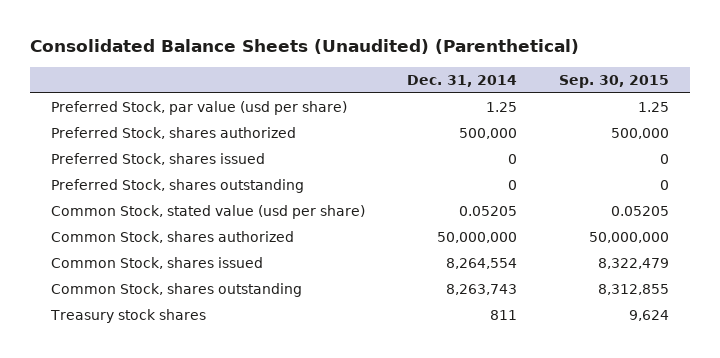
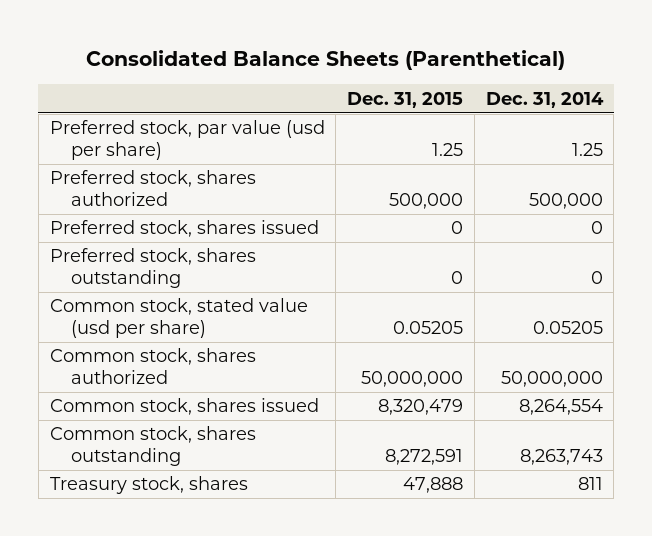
[30,39,580,55] Consolidated Balance Sheets (Unaudited) (Parenthetical) -> [86,50,566,71] Consolidated Balance Sheets (Parenthetical)
[559,74,670,88] Sep. 30, 2015 -> none
none -> [347,91,464,108] Dec. 31, 2015
[51,101,348,116] Preferred Stock, par value (usd per share) -> [49,120,325,161] Preferred stock, par value (usd per share)
[51,127,297,140] Preferred Stock, shares authorized -> [49,170,256,207] Preferred stock, shares authorized
[51,153,266,166] Preferred Stock, shares issued -> [49,220,319,238] Preferred stock, shares issued
[51,179,305,194] Preferred Stock, shares outstanding -> [49,248,256,289] Preferred stock, shares outstanding
[51,205,366,220] Common Stock, stated value (usd per share) -> [49,298,308,339] Common stock, stated value (usd per share)
[51,231,295,244] Common Stock, shares authorized -> [49,348,256,385] Common stock, shares authorized
[51,257,264,270] Common Stock, shares issued -> [49,398,319,416] Common stock, shares issued
[51,283,303,298] Common Stock, shares outstanding -> [49,426,256,467] Common stock, shares outstanding
[50,309,207,324] Treasury stock shares -> [49,476,248,495] Treasury stock, shares

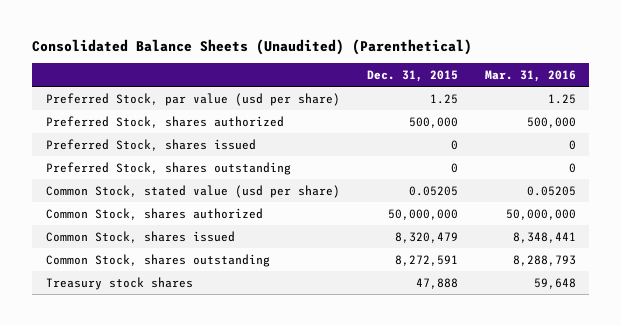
[86,50,566,71] Consolidated Balance Sheets (Parenthetical) -> [32,38,473,55] Consolidated Balance Sheets (Unaudited) (Parenthetical)
[485,91,604,108] Dec. 31, 2014 -> none
none -> [484,69,576,82] Mar. 31, 2016
[49,120,325,161] Preferred stock, par value (usd per share) -> [45,92,340,106] Preferred Stock, par value (usd per share)
[49,170,256,207] Preferred stock, shares authorized -> [45,115,284,128] Preferred Stock, shares authorized
[49,220,319,238] Preferred stock, shares issued -> [45,138,256,151] Preferred Stock, shares issued
[49,248,256,289] Preferred stock, shares outstanding -> [45,161,291,175] Preferred Stock, shares outstanding
[49,298,308,339] Common stock, stated value (usd per share) -> [45,184,340,198] Common Stock, stated value (usd per share)
[49,348,256,385] Common stock, shares authorized -> [45,207,263,220] Common Stock, shares authorized
[49,398,319,416] Common stock, shares issued -> [45,230,235,243] Common Stock, shares issued
[49,426,256,467] Common stock, shares outstanding -> [45,253,270,267] Common Stock, shares outstanding
[49,476,248,495] Treasury stock, shares -> [45,276,193,290] Treasury stock shares

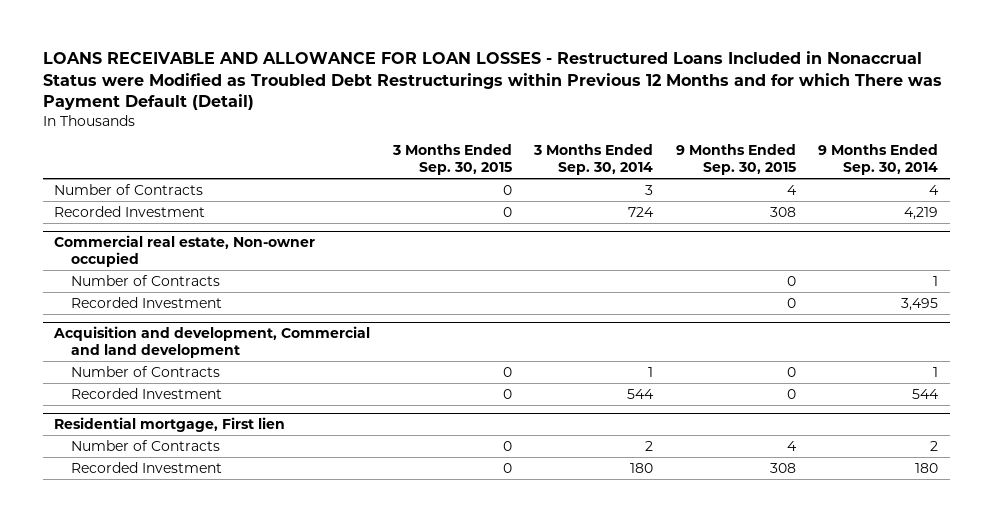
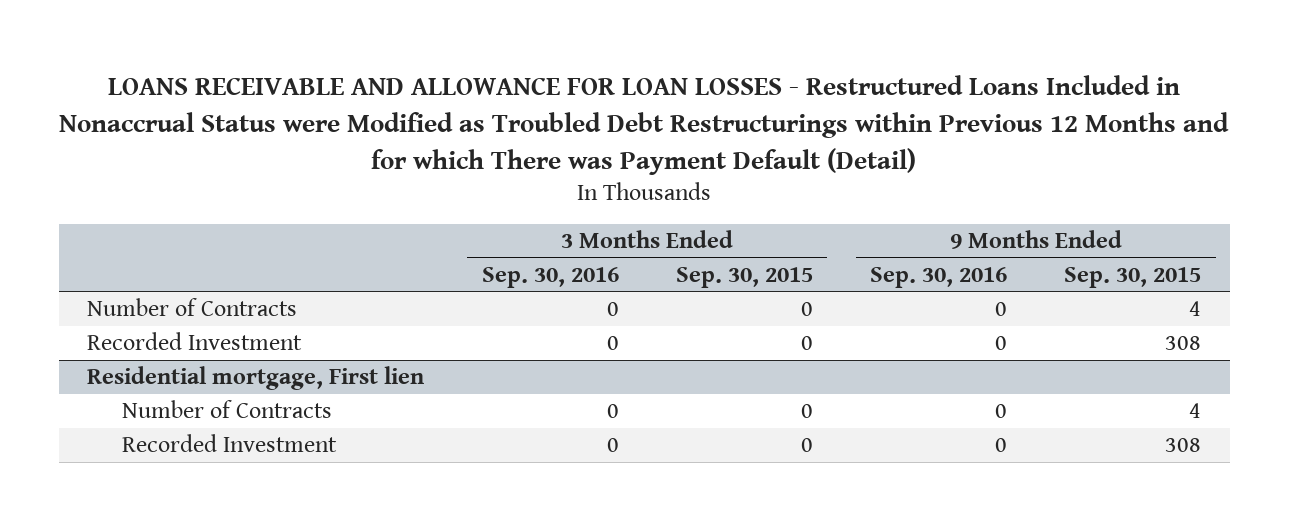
[533,144,654,176] 3 Months Ended Sep. 30, 2014 -> none
[818,144,939,176] 9 Months Ended Sep. 30, 2014 -> none
none -> [481,266,619,288] Sep. 30, 2016
none -> [870,266,1008,288] Sep. 30, 2016
[54,235,316,268] Commercial real estate, Non-owner occupied -> none
[71,274,221,286] Number of Contracts -> none
[71,296,223,308] Recorded Investment -> none
[53,326,371,359] Acquisition and development, Commercial and land development -> none
[71,365,221,377] Number of Contracts -> none
[71,387,223,399] Recorded Investment -> none

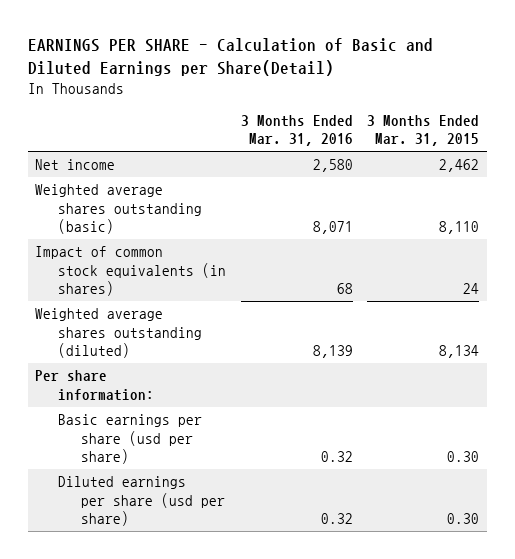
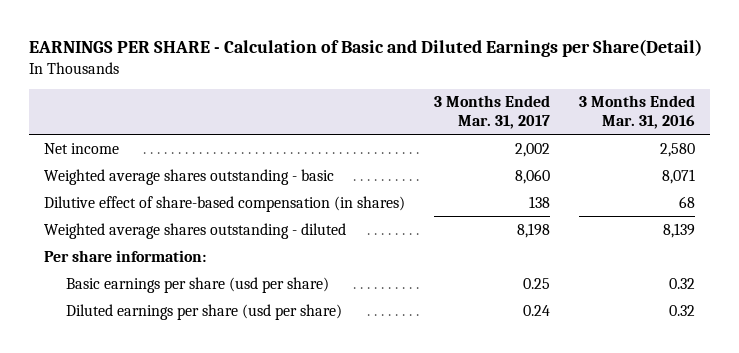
[367,115,480,147] 3 Months Ended Mar. 31, 2015 -> none
none -> [434,95,551,130] 3 Months Ended Mar. 31, 2017
[35,246,226,296] Impact of common stock equivalents (in shares) -> none
[35,184,202,234] Weighted average shares outstanding (basic) -> [43,168,334,185] Weighted average shares outstanding - basic
none -> [43,195,405,212] Dilutive effect of share-based compensation (in shares)
[35,308,202,358] Weighted average shares outstanding (diluted) -> [43,222,346,239] Weighted average shares outstanding - diluted

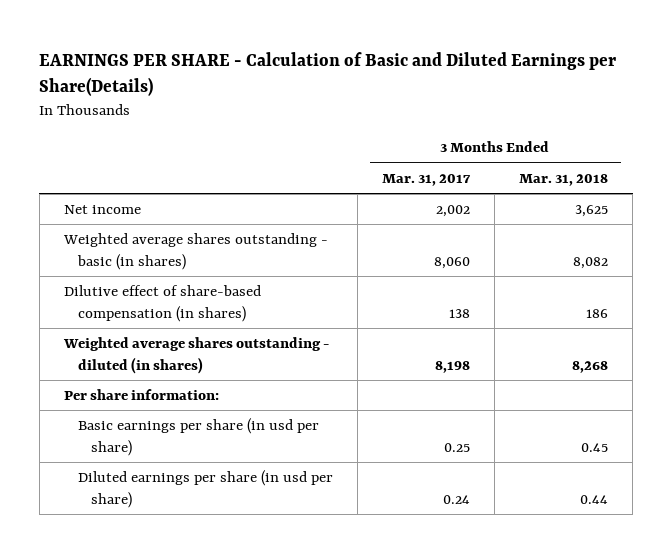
[29,38,703,57] EARNINGS PER SHARE - Calculation of Basic and Diluted Earnings per Share(Detail) -> [39,51,617,97] EARNINGS PER SHARE - Calculation of Basic and Diluted Earnings per Share(Details)
[579,95,696,130] 3 Months Ended Mar. 31, 2016 -> none
none -> [519,173,609,186] Mar. 31, 2018
[43,168,334,185] Weighted average shares outstanding - basic -> [63,233,329,271] Weighted average shares outstanding - basic (in shares)
[43,222,346,239] Weighted average shares outstanding - diluted -> [63,337,330,375] Weighted average shares outstanding - diluted (in shares)
[65,276,329,293] Basic earnings per share (usd per share) -> [77,418,319,457] Basic earnings per share (in usd per share)
[65,303,342,320] Diluted earnings per share (usd per share) -> [77,470,333,509] Diluted earnings per share (in usd per share)

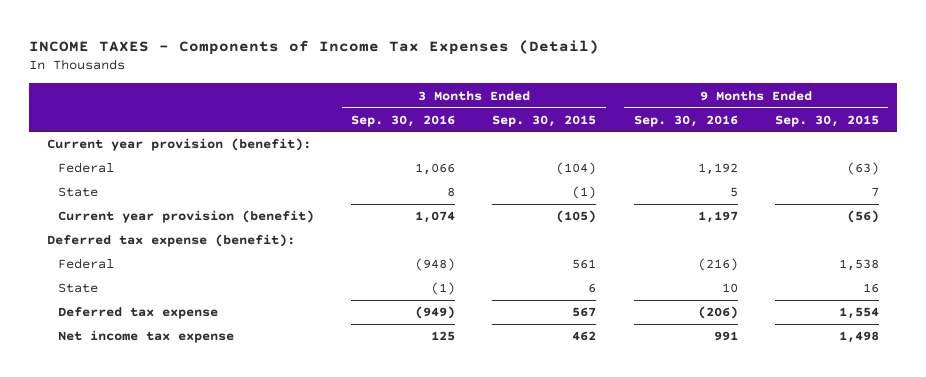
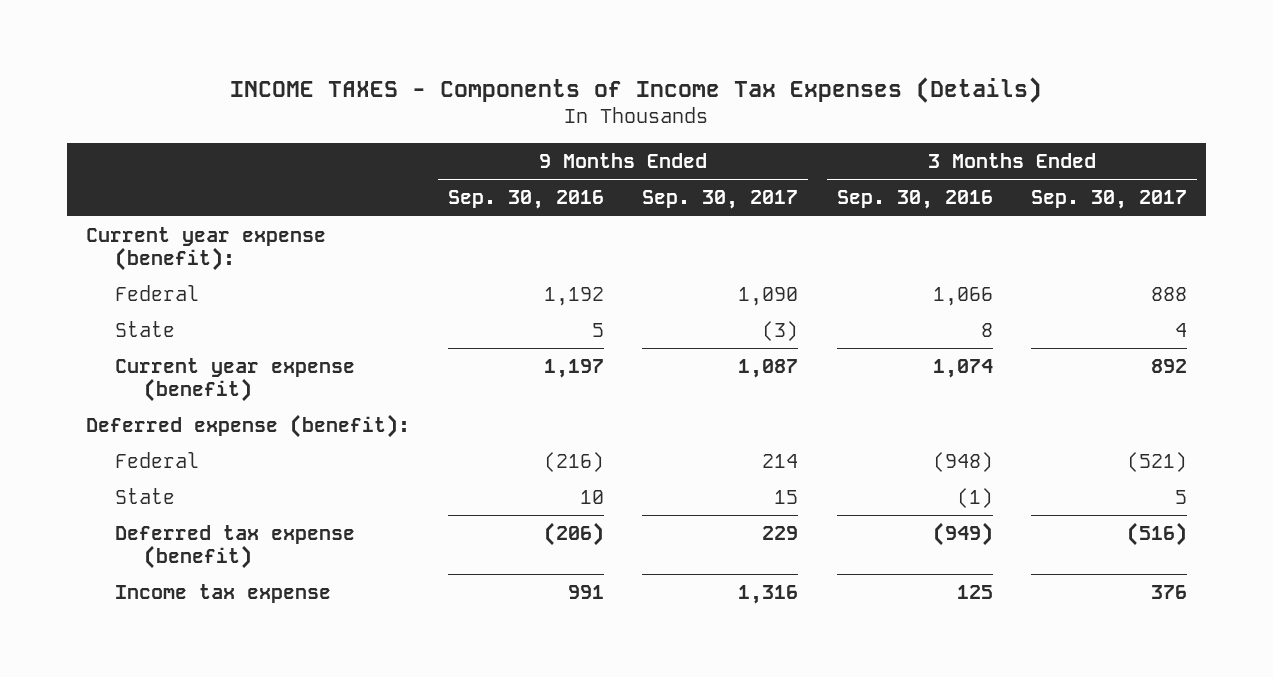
[28,39,599,55] INCOME TAXES - Components of Income Tax Expenses (Detail) -> [230,76,1043,103] INCOME TAXES - Components of Income Tax Expenses (Details)
[492,114,597,127] Sep. 30, 2015 -> none
[774,114,879,127] Sep. 30, 2015 -> none
none -> [642,190,799,210] Sep. 30, 2017
none -> [1030,190,1187,210] Sep. 30, 2017
[47,138,312,152] Current year provision (benefit): -> [85,227,326,271] Current year expense (benefit):
[58,210,315,224] Current year provision (benefit) -> [115,358,356,402] Current year expense (benefit)
[47,234,296,248] Deferred tax expense (benefit): -> [85,414,410,439] Deferred expense (benefit):
[58,307,219,320] Deferred tax expense -> [115,525,356,569] Deferred tax expense (benefit)
[58,330,235,344] Net income tax expense -> [115,584,332,604] Income tax expense

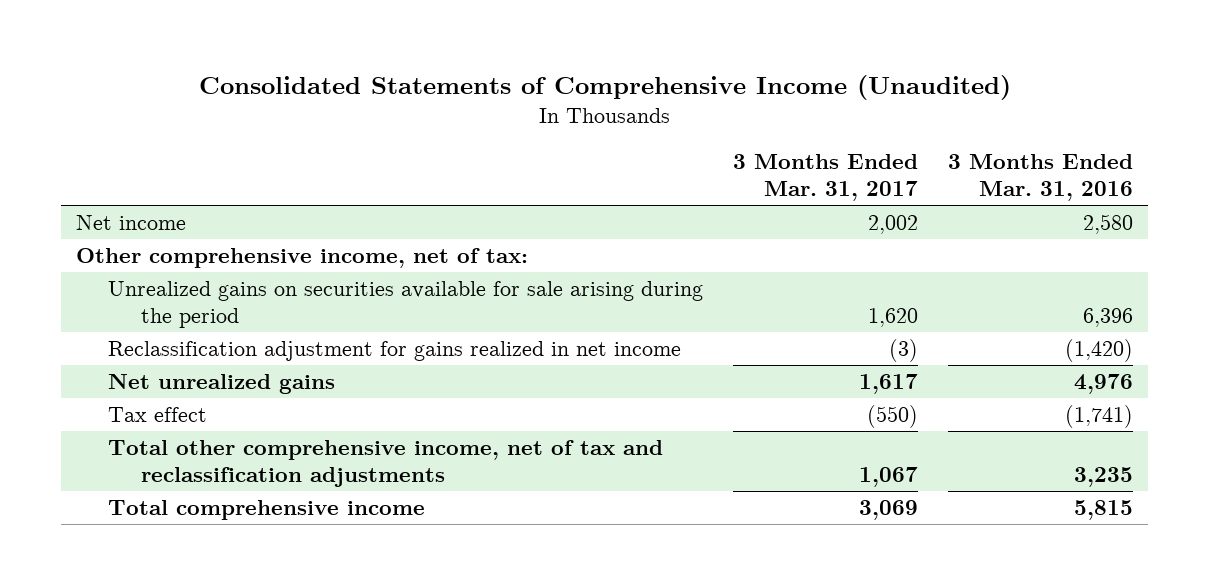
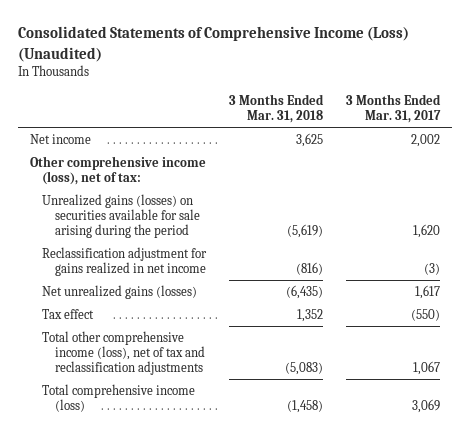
[198,75,1011,101] Consolidated Statements of Comprehensive Income (Unaudited) -> [18,26,410,62] Consolidated Statements of Comprehensive Income (Loss) (Unaudited)
[948,153,1134,202] 3 Months Ended Mar. 31, 2016 -> none
none -> [229,94,325,124] 3 Months Ended Mar. 31, 2018
[76,247,529,268] Other comprehensive income, net of tax: -> [29,155,206,185] Other comprehensive income (loss), net of tax:
[108,280,704,329] Unrealized gains on securities available for sale arising during the period -> [42,193,200,238] Unrealized gains (losses) on securities available for sale arising during the period
[108,373,336,394] Net unrealized gains -> [42,284,198,299] Net unrealized gains (losses)
[108,439,664,488] Total other comprehensive income, net of tax and reclassification adjustments -> [42,330,205,375] Total other comprehensive income (loss), net of tax and reclassification adjustments
[108,499,426,520] Total comprehensive income -> [42,383,196,412] Total comprehensive income (loss)

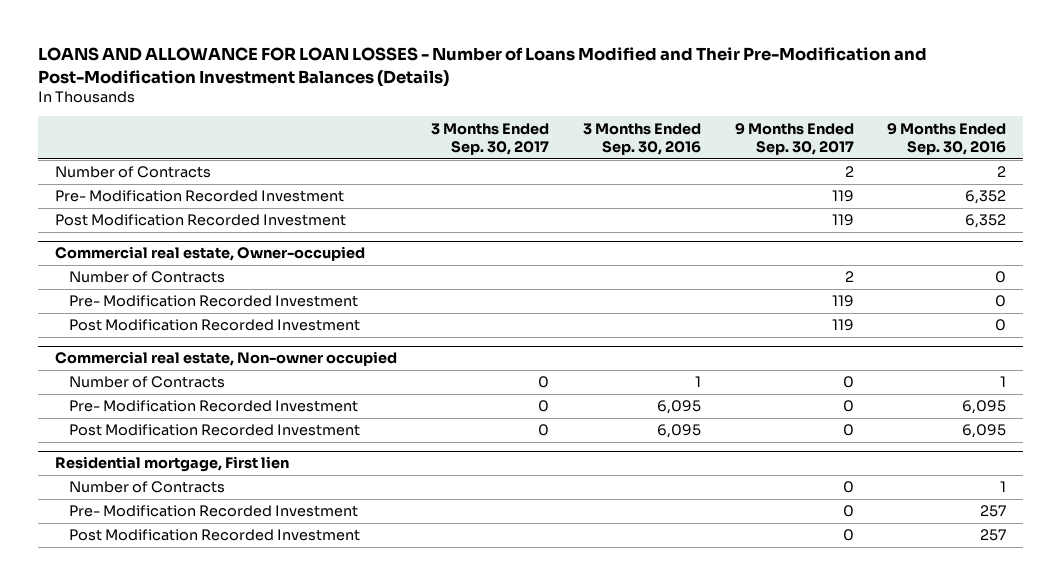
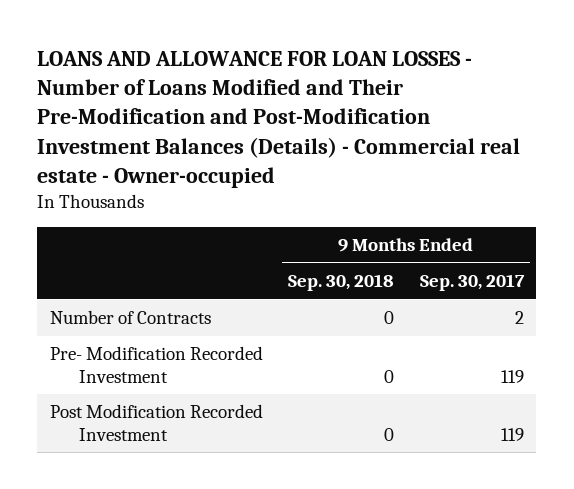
[37,47,927,87] LOANS AND ALLOWANCE FOR LOAN LOSSES - Number of Loans Modified and Their Pre-Modification and Post-Modification Investment Balances (Details) -> [37,51,521,188] LOANS AND ALLOWANCE FOR LOAN LOSSES - Number of Loans Modified and Their Pre-Modification and Post-Modification Investment Balances (Details) - Commercial real estate - Owner-occupied
[430,122,549,156] 3 Months Ended Sep. 30, 2017 -> none
[582,122,701,156] 3 Months Ended Sep. 30, 2016 -> none
[887,122,1007,156] 9 Months Ended Sep. 30, 2016 -> none
none -> [288,274,395,292] Sep. 30, 2018
[54,246,365,262] Commercial real estate, Owner-occupied -> none
[68,271,225,284] Number of Contracts -> none
[68,295,358,308] Pre- Modification Recorded Investment -> none
[68,319,360,332] Post Modification Recorded Investment -> none
[54,351,397,367] Commercial real estate, Non-owner occupied -> none
[68,376,225,389] Number of Contracts -> none
[68,400,358,413] Pre- Modification Recorded Investment -> none
[68,424,360,437] Post Modification Recorded Investment -> none
[54,456,289,473] Residential mortgage, First lien -> none
[68,481,225,494] Number of Contracts -> none
[68,505,358,518] Pre- Modification Recorded Investment -> none
[68,529,360,542] Post Modification Recorded Investment -> none

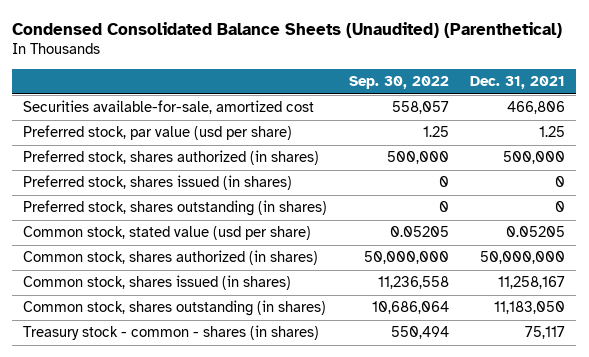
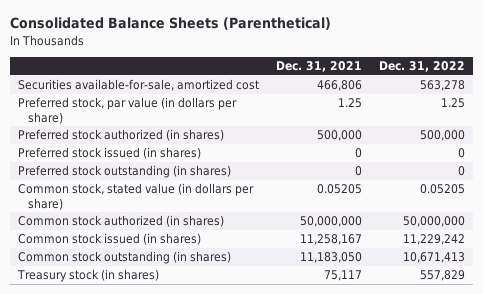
[12,21,563,38] Condensed Consolidated Balance Sheets (Unaudited) (Parenthetical) -> [9,17,331,31] Consolidated Balance Sheets (Parenthetical)
[348,76,449,90] Sep. 30, 2022 -> none
none -> [378,60,465,72] Dec. 31, 2022
[23,125,293,141] Preferred stock, par value (usd per share) -> [18,97,238,124] Preferred stock, par value (in dollars per share)
[23,150,320,166] Preferred stock, shares authorized (in shares) -> [18,129,225,142] Preferred stock authorized (in shares)
[23,175,293,191] Preferred stock, shares issued (in shares) -> [18,147,202,160] Preferred stock issued (in shares)
[23,200,328,217] Preferred stock, shares outstanding (in shares) -> [18,165,232,179] Preferred stock outstanding (in shares)
[23,226,312,241] Common stock, stated value (usd per share) -> [18,183,255,210] Common stock, stated value (in dollars per share)
[23,250,319,266] Common stock, shares authorized (in shares) -> [18,215,225,228] Common stock authorized (in shares)
[23,275,292,291] Common stock, shares issued (in shares) -> [18,233,202,246] Common stock issued (in shares)
[23,300,327,317] Common stock, shares outstanding (in shares) -> [18,251,232,265] Common stock outstanding (in shares)
[23,325,320,341] Treasury stock - common - shares (in shares) -> [17,269,160,283] Treasury stock (in shares)

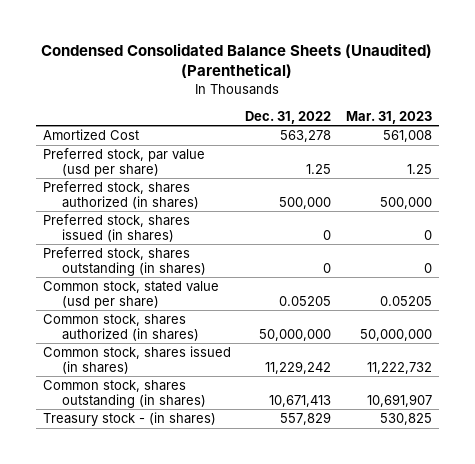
[9,17,331,31] Consolidated Balance Sheets (Parenthetical) -> [41,43,433,79] Condensed Consolidated Balance Sheets (Unaudited) (Parenthetical)
[276,60,363,72] Dec. 31, 2021 -> none
none -> [345,110,432,124] Mar. 31, 2023
[18,79,260,92] Securities available-for-sale, amortized cost -> [43,128,140,140] Amortized Cost
[18,97,238,124] Preferred stock, par value (in dollars per share) -> [43,147,206,177] Preferred stock, par value (usd per share)
[18,129,225,142] Preferred stock authorized (in shares) -> [43,180,200,209] Preferred stock, shares authorized (in shares)
[18,147,202,160] Preferred stock issued (in shares) -> [43,213,191,242] Preferred stock, shares issued (in shares)
[18,165,232,179] Preferred stock outstanding (in shares) -> [43,246,207,276] Preferred stock, shares outstanding (in shares)
[18,183,255,210] Common stock, stated value (in dollars per share) -> [43,280,220,309] Common stock, stated value (usd per share)
[18,215,225,228] Common stock authorized (in shares) -> [43,313,200,341] Common stock, shares authorized (in shares)
[18,233,202,246] Common stock issued (in shares) -> [43,345,232,374] Common stock, shares issued (in shares)
[18,251,232,265] Common stock outstanding (in shares) -> [43,379,207,408] Common stock, shares outstanding (in shares)
[17,269,160,283] Treasury stock (in shares) -> [43,411,217,426] Treasury stock - (in shares)

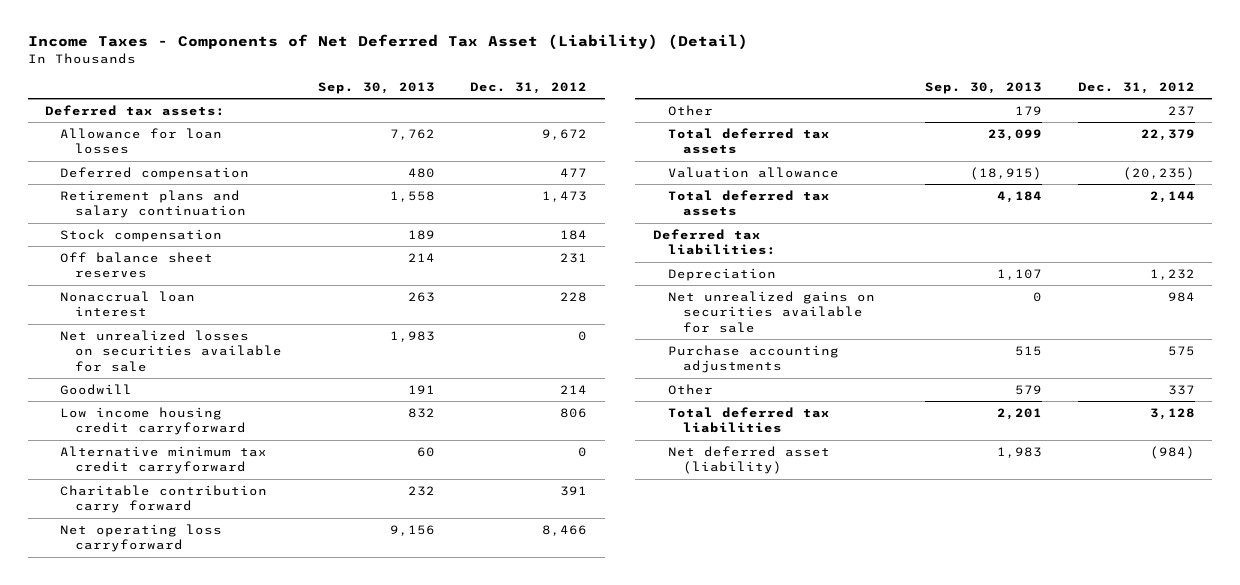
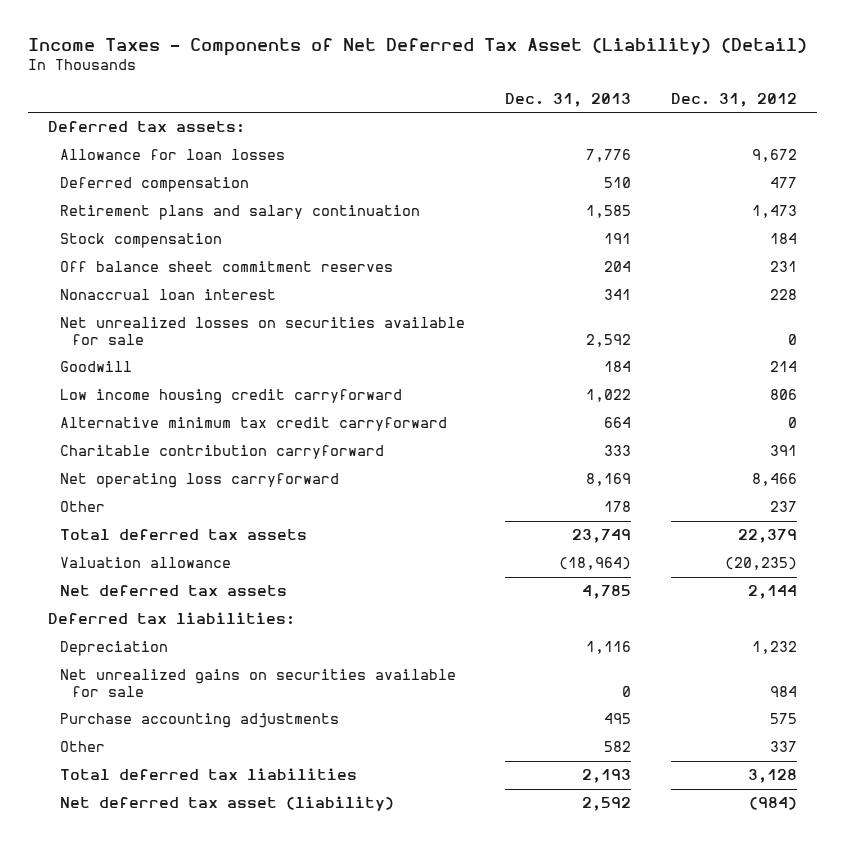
[317,81,435,94] Sep. 30, 2013 -> none
none -> [504,92,631,107] Dec. 31, 2013
[60,251,214,279] Off balance sheet reserves -> [60,261,394,273] Off balance sheet commitment reserves
[60,484,268,514] Charitable contribution carry forward -> [60,445,385,460] Charitable contribution carryforward
[667,189,830,217] Total deferred tax assets -> [60,585,288,597] Net deferred tax assets
[667,445,830,475] Net deferred asset (liability) -> [60,796,395,812] Net deferred tax asset (liability)

